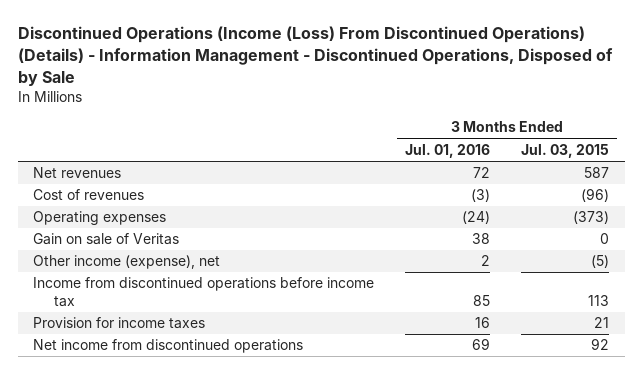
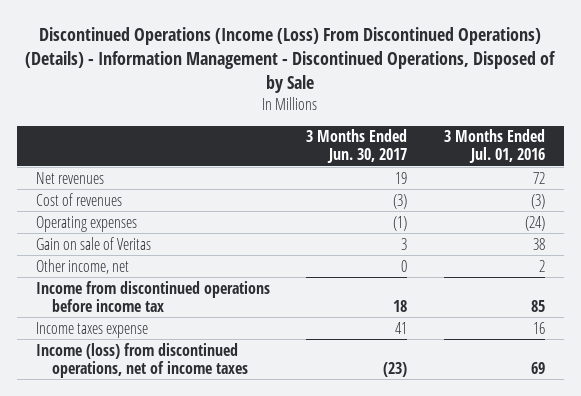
[521,143,610,158] Jul. 03, 2015 -> none
none -> [306,129,408,164] 3 Months Ended Jun. 30, 2017
[33,255,221,270] Other income (expense), net -> [35,258,129,274] Other income, net
[33,317,206,330] Provision for income taxes -> [35,321,148,338] Income taxes expense
[33,339,304,354] Net income from discontinued operations -> [35,342,248,378] Income (loss) from discontinued operations, net of income taxes

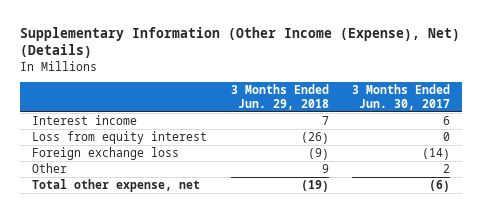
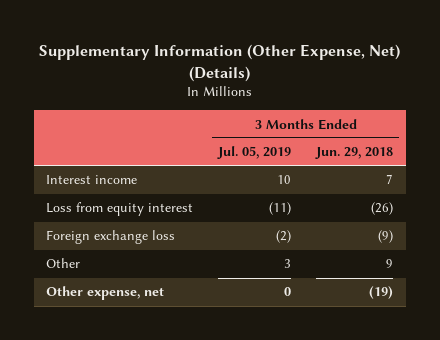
[20,26,461,59] Supplementary Information (Other Income (Expense), Net) (Details) -> [38,43,400,82] Supplementary Information (Other Expense, Net) (Details)
[352,84,451,110] 3 Months Ended Jun. 30, 2017 -> none
none -> [217,146,292,160] Jul. 05, 2019
[32,179,201,193] Total other expense, net -> [46,286,165,301] Other expense, net

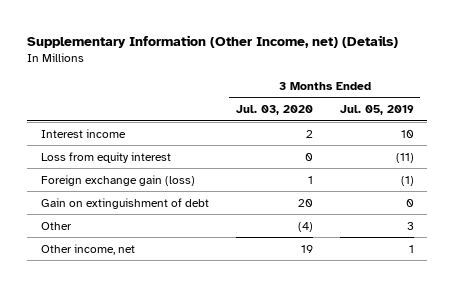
[38,43,400,82] Supplementary Information (Other Expense, Net) (Details) -> [26,34,398,48] Supplementary Information (Other Income, net) (Details)
[315,147,394,160] Jun. 29, 2018 -> none
none -> [235,105,313,116] Jul. 03, 2020
[46,230,176,245] Foreign exchange loss -> [40,174,195,186] Foreign exchange gain (loss)
[276,230,292,244] (2) -> [400,175,414,186] (1)
none -> [40,197,209,209] Gain on extinguishment of debt
[46,286,165,301] Other expense, net -> [40,243,135,255] Other income, net
[284,287,292,297] 0 -> [408,244,414,253] 1

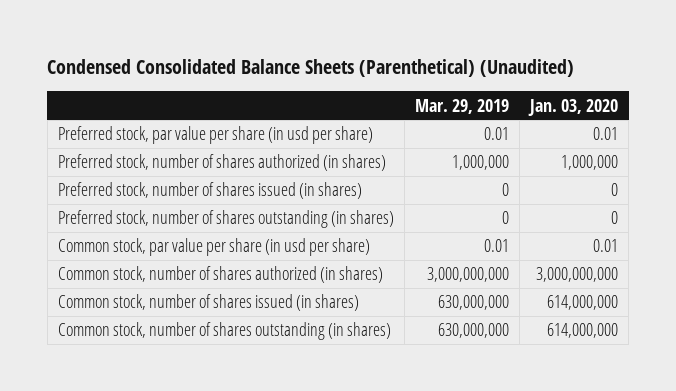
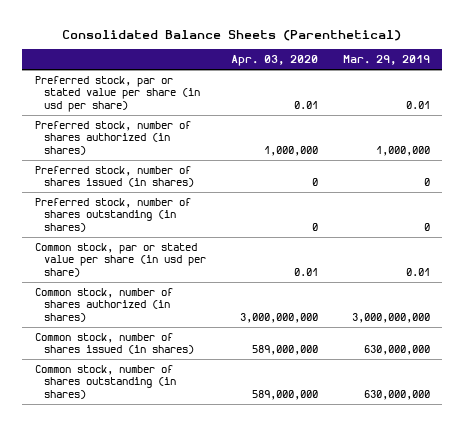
[47,59,575,78] Condensed Consolidated Balance Sheets (Parenthetical) (Unaudited) -> [62,29,402,41] Consolidated Balance Sheets (Parenthetical)
[528,98,619,116] Jan. 03, 2020 -> none
none -> [230,55,318,67] Apr. 03, 2020
[57,126,373,145] Preferred stock, par value per share (in usd per share) -> [34,76,200,112] Preferred stock, par or stated value per share (in usd per share)
[57,238,370,257] Common stock, par value per share (in usd per share) -> [34,243,206,277] Common stock, par or stated value per share (in usd per share)

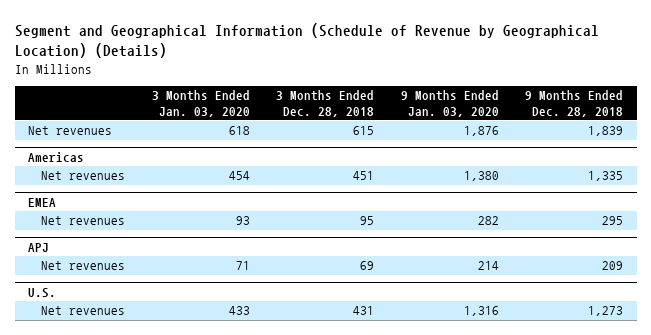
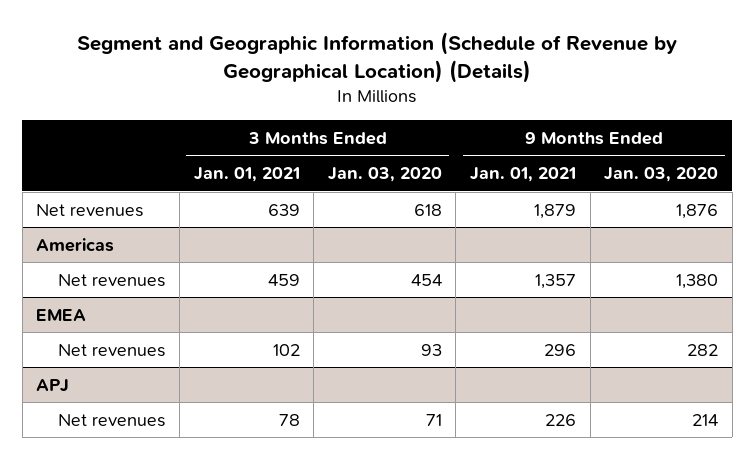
[14,23,599,59] Segment and Geographical Information (Schedule of Revenue by Geographical Location) (Details) -> [77,31,678,83] Segment and Geographic Information (Schedule of Revenue by Geographical Location) (Details)
[276,90,375,117] 3 Months Ended Dec. 28, 2018 -> none
[525,90,624,117] 9 Months Ended Dec. 28, 2018 -> none
none -> [193,167,300,183] Jan. 01, 2021
none -> [470,167,577,183] Jan. 01, 2021
[28,288,57,299] U.S. -> none
[40,306,125,316] Net revenues -> none

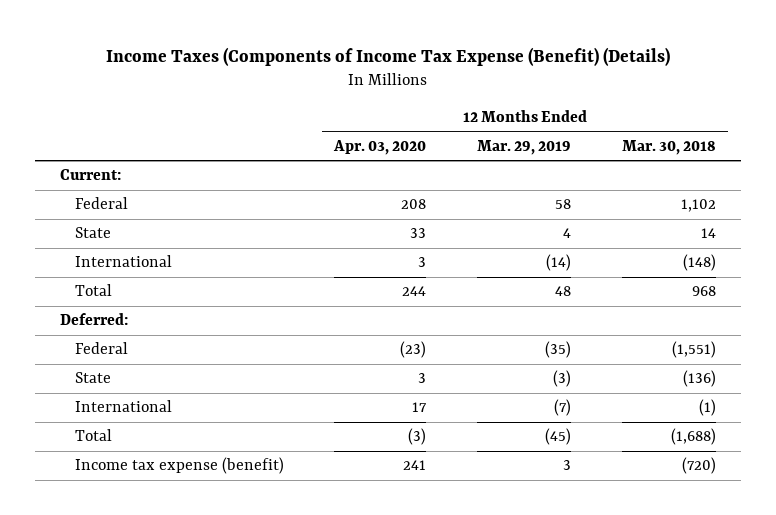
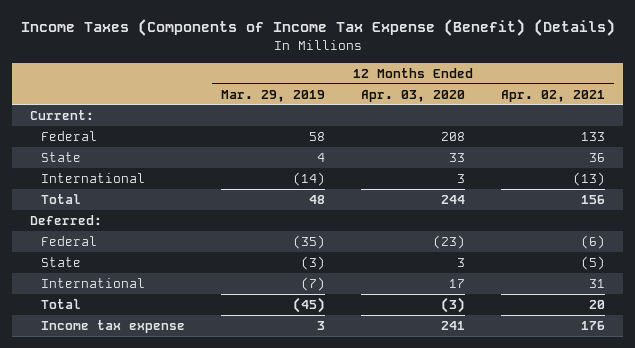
[621,139,716,155] Mar. 30, 2018 -> none
none -> [500,89,605,102] Apr. 02, 2021
[74,457,284,475] Income tax expense (benefit) -> [41,319,186,333] Income tax expense

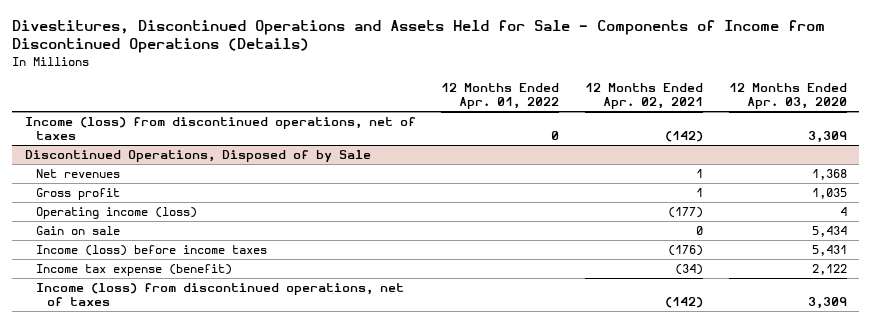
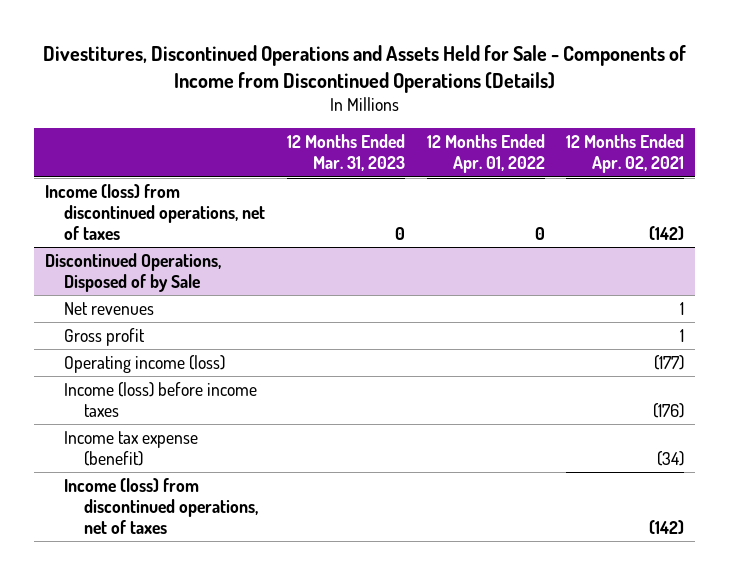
[728,83,847,110] 12 Months Ended Apr. 03, 2020 -> none
none -> [287,134,406,172] 12 Months Ended Mar. 31, 2023
[35,226,120,236] Gain on sale -> none

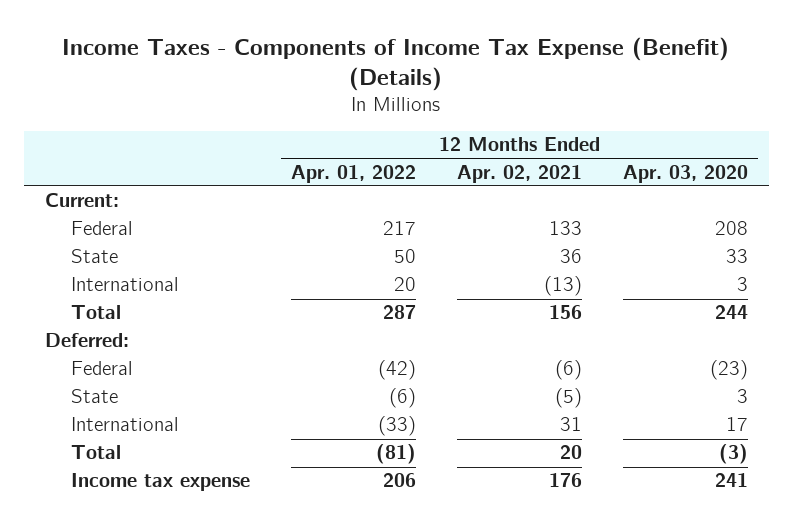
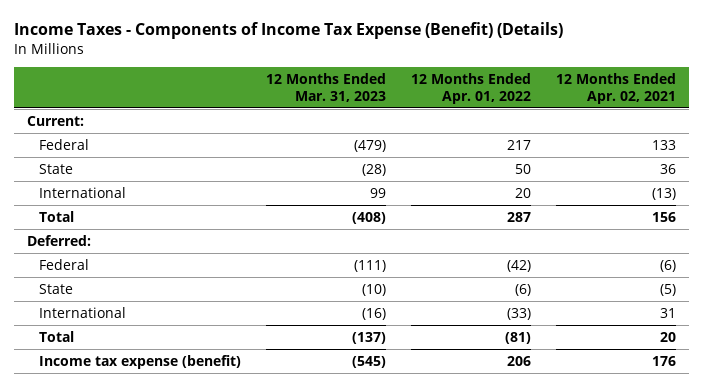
[623,164,749,183] Apr. 03, 2020 -> none
none -> [265,72,386,102] 12 Months Ended Mar. 31, 2023
[71,473,251,492] Income tax expense -> [38,354,241,369] Income tax expense (benefit)

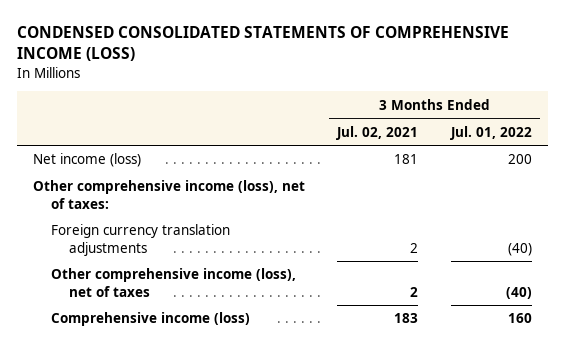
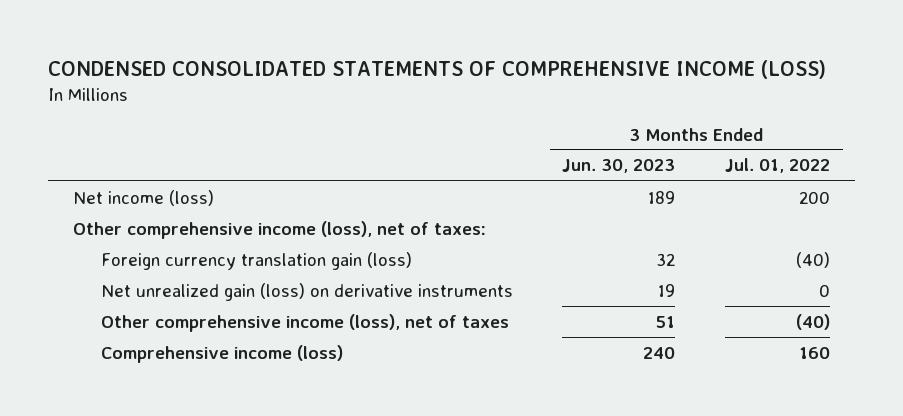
[336,125,419,140] Jul. 02, 2021 -> none
none -> [562,159,676,174] Jun. 30, 2023
[50,224,230,256] Foreign currency translation adjustments -> [100,251,412,270] Foreign currency translation gain (loss)
none -> [100,282,513,301] Net unrealized gain (loss) on derivative instruments

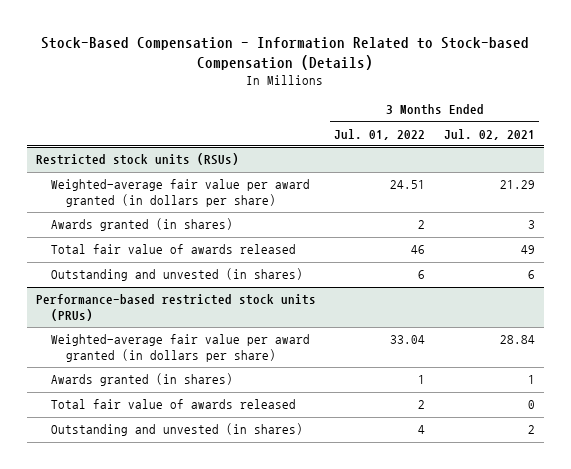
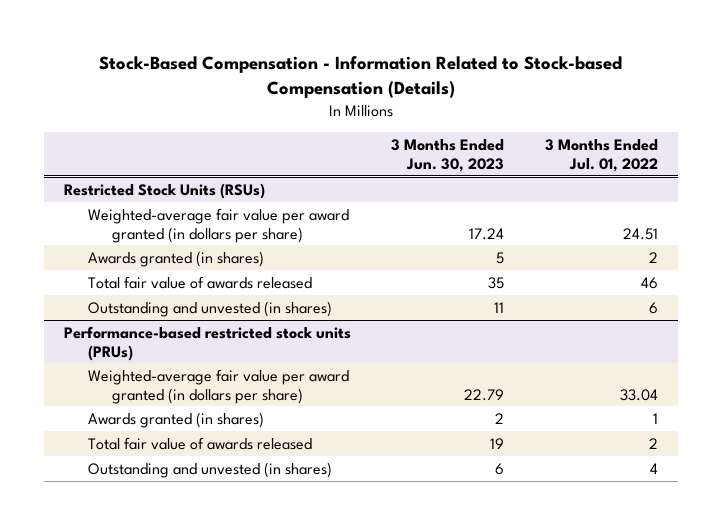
[443,128,535,140] Jul. 02, 2021 -> none
none -> [391,139,505,173] 3 Months Ended Jun. 30, 2023
[36,153,240,166] Restricted stock units (RSUs) -> [64,182,266,199] Restricted Stock Units (RSUs)

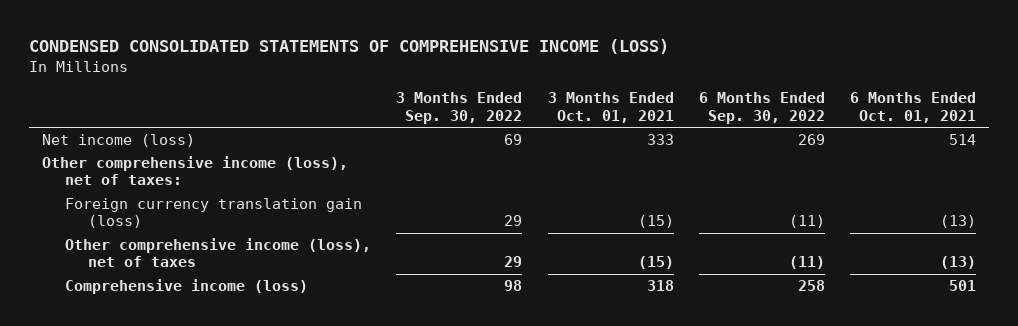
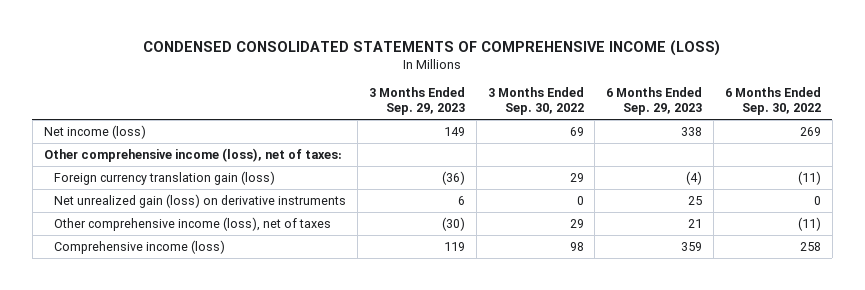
[547,92,674,123] 3 Months Ended Oct. 01, 2021 -> none
[850,92,977,123] 6 Months Ended Oct. 01, 2021 -> none
none -> [368,87,465,116] 3 Months Ended Sep. 29, 2023
none -> [606,87,703,116] 6 Months Ended Sep. 29, 2023
none -> [54,193,347,208] Net unrealized gain (loss) on derivative instruments

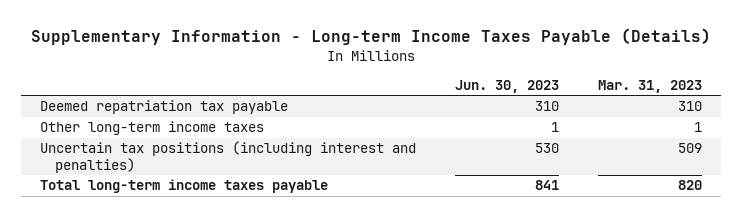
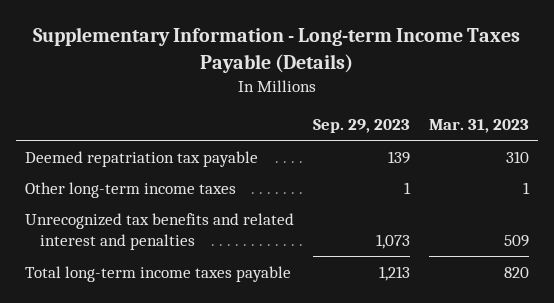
[455,79,560,93] Jun. 30, 2023 -> none
none -> [312,119,410,134] Sep. 29, 2023
[40,141,417,173] Uncertain tax positions (including interest and penalties) -> [25,212,295,251] Unrecognized tax benefits and related interest and penalties

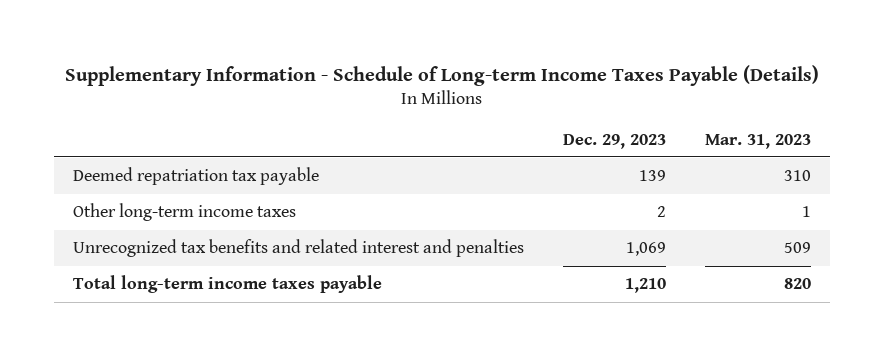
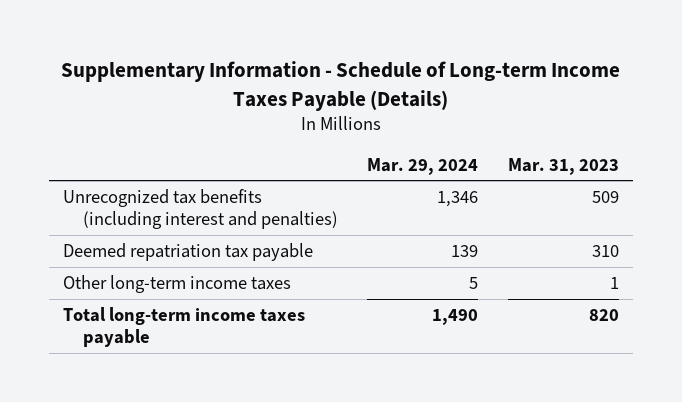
[562,133,666,149] Dec. 29, 2023 -> none
none -> [367,157,479,175] Mar. 29, 2024
none -> [63,188,338,229] Unrecognized tax benefits (including interest and penalties)
[72,239,524,258] Unrecognized tax benefits and related interest and penalties -> none

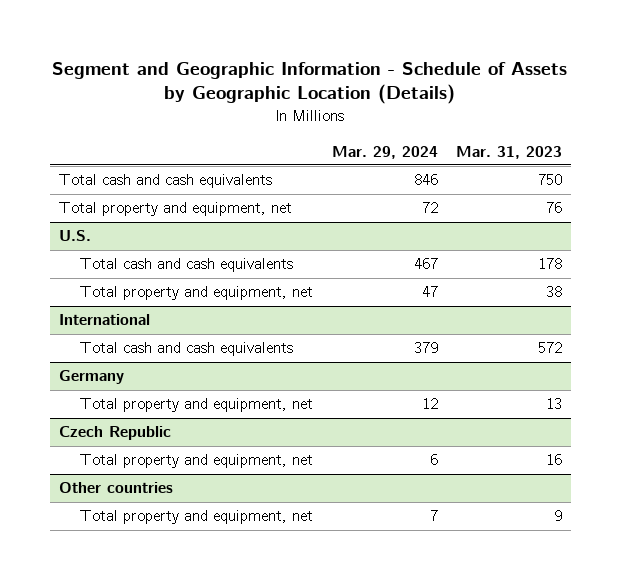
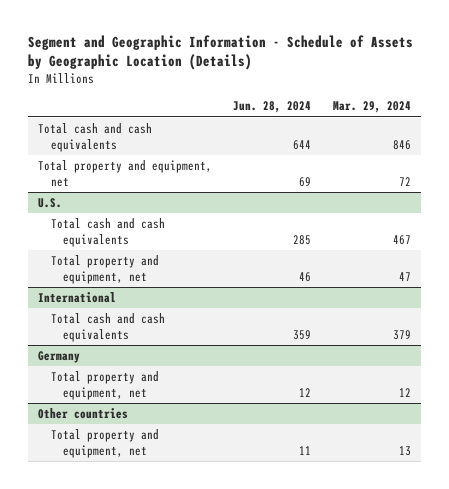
[456,145,563,159] Mar. 31, 2023 -> none
none -> [233,101,312,114] Jun. 28, 2024
[58,426,171,441] Czech Republic -> none
[80,454,314,469] Total property and equipment, net -> none
[429,510,438,522] 7 -> [398,445,411,456] 13

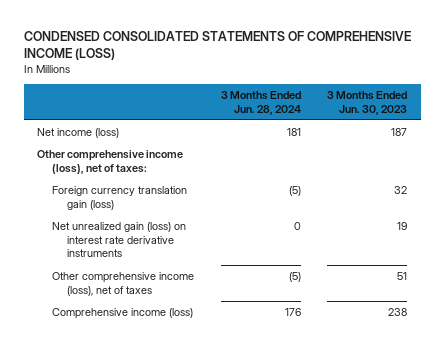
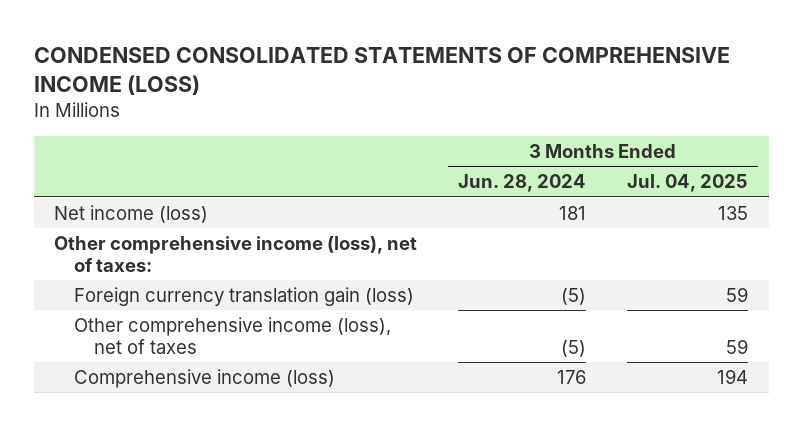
[327,91,408,115] 3 Months Ended Jun. 30, 2023 -> none
none -> [627,174,749,193] Jul. 04, 2025
[52,222,187,258] Net unrealized gain (loss) on interest rate derivative instruments -> none

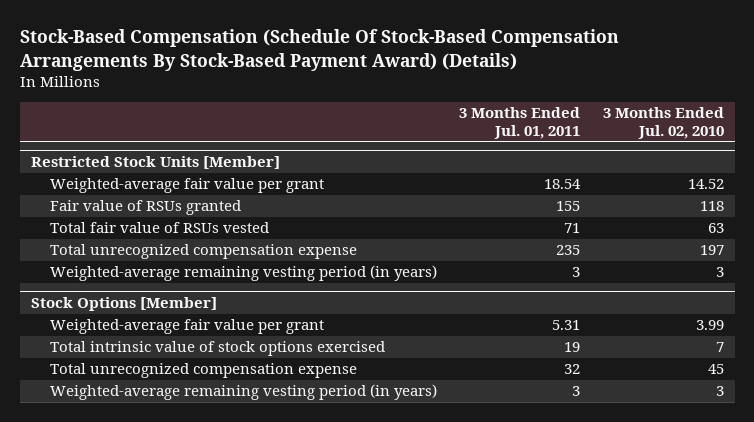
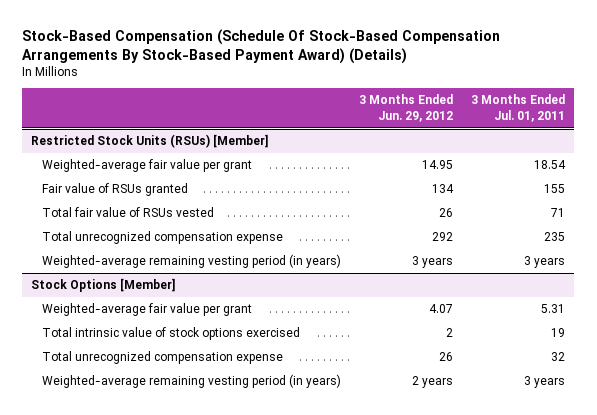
[602,107,724,139] 3 Months Ended Jul. 02, 2010 -> none
none -> [359,94,454,122] 3 Months Ended Jun. 29, 2012
[30,156,280,170] Restricted Stock Units [Member] -> [31,134,270,149] Restricted Stock Units (RSUs) [Member]
[572,267,581,278] 3 -> [524,256,566,269] 3 years
[572,386,581,397] 3 -> [524,376,566,389] 3 years

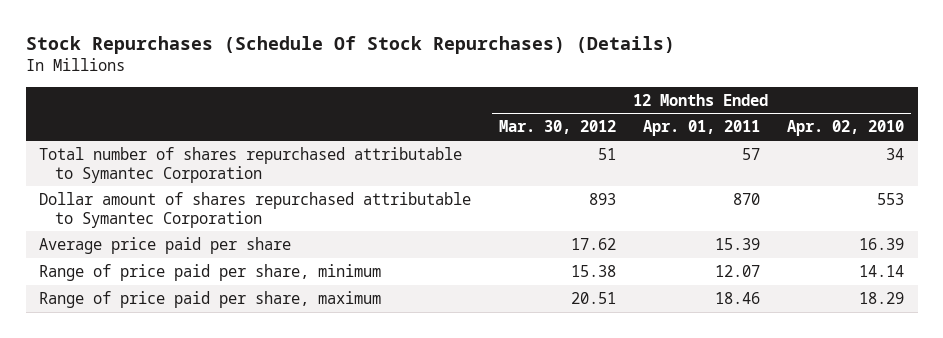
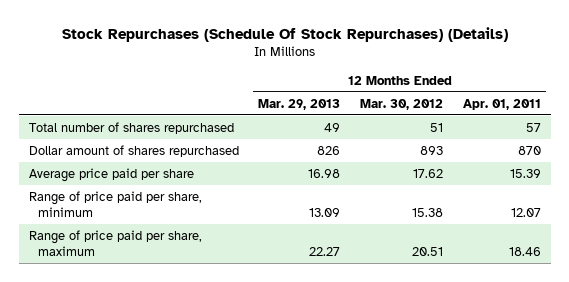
[787,120,905,137] Apr. 02, 2010 -> none
none -> [258,98,341,110] Mar. 29, 2013
[39,146,463,183] Total number of shares repurchased attributable to Symantec Corporation -> [28,121,234,134] Total number of shares repurchased
[39,191,472,228] Dollar amount of shares repurchased attributable to Symantec Corporation -> [28,144,239,157] Dollar amount of shares repurchased

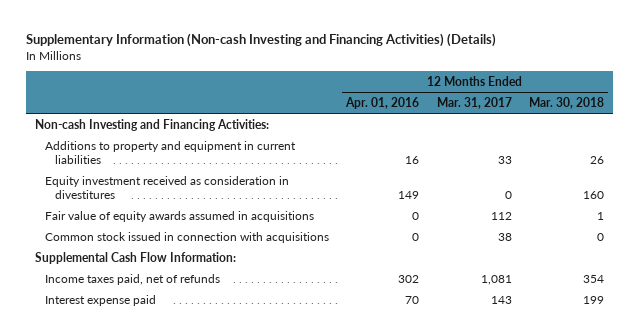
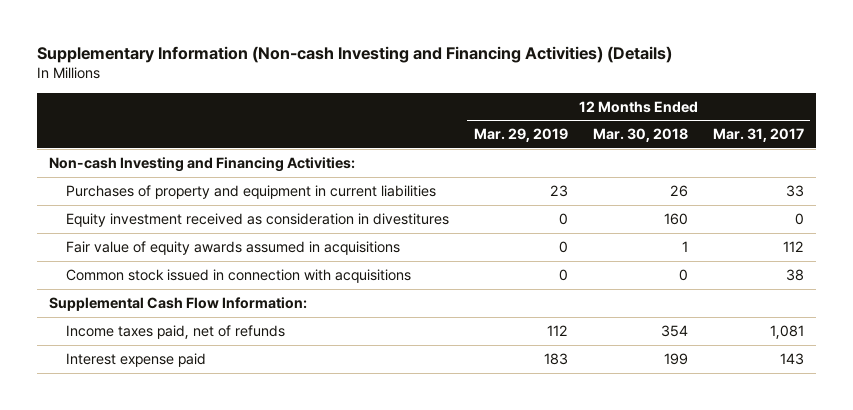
[345,96,420,109] Apr. 01, 2016 -> none
none -> [473,128,568,143] Mar. 29, 2019
[44,140,296,164] Additions to property and equipment in current liabilities -> [65,184,436,199] Purchases of property and equipment in current liabilities

